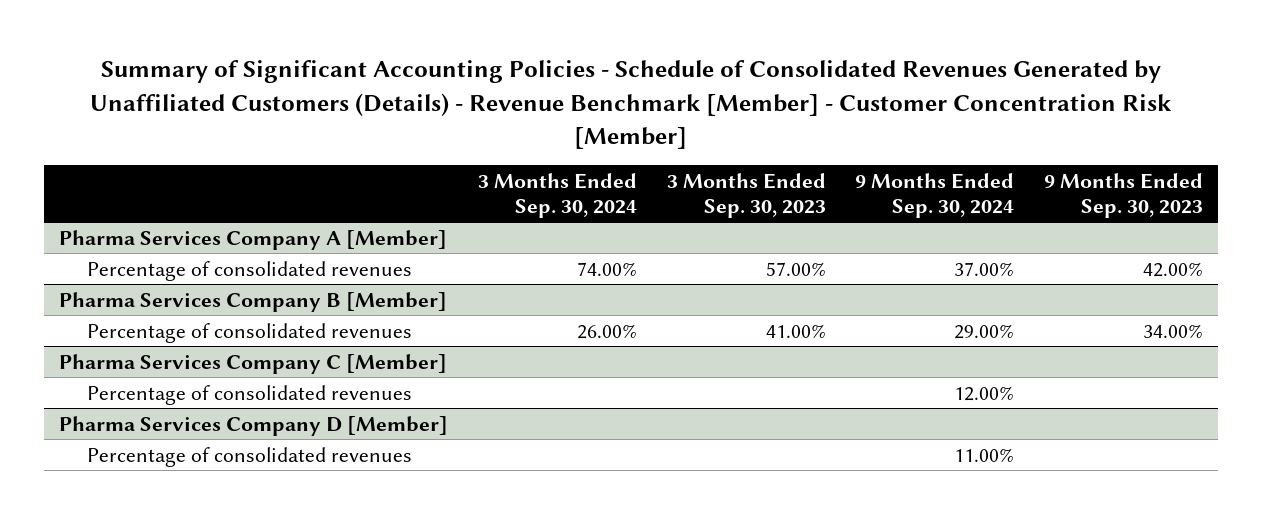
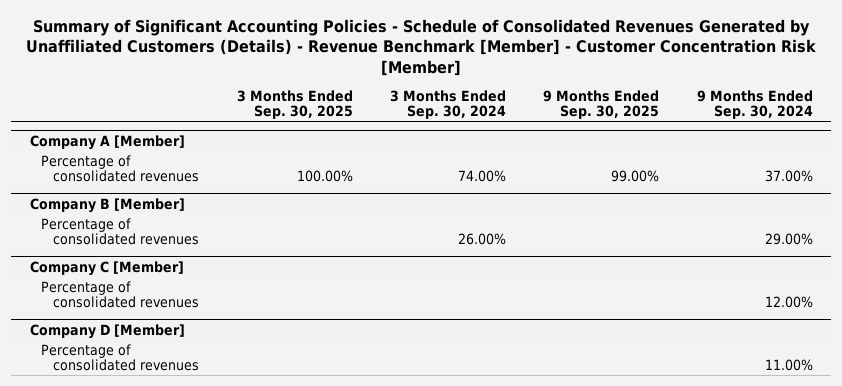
[666,172,826,218] 3 Months Ended Sep. 30, 2023 -> none
[1043,172,1203,218] 9 Months Ended Sep. 30, 2023 -> none
none -> [236,90,353,120] 3 Months Ended Sep. 30, 2025
none -> [543,90,660,120] 9 Months Ended Sep. 30, 2025
[59,229,448,250] Pharma Services Company A [Member] -> [29,134,185,150] Company A [Member]
[59,291,448,312] Pharma Services Company B [Member] -> [29,197,185,213] Company B [Member]
[59,353,448,374] Pharma Services Company C [Member] -> [29,260,184,276] Company C [Member]
[59,415,449,436] Pharma Services Company D [Member] -> [29,323,185,339] Company D [Member]

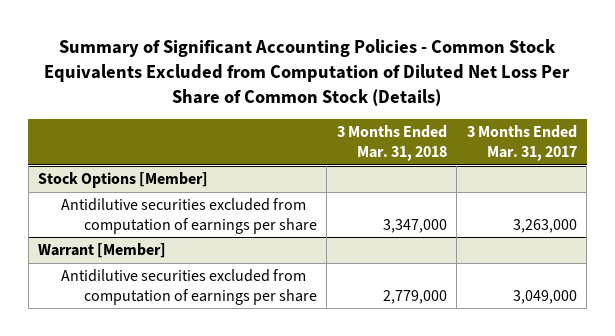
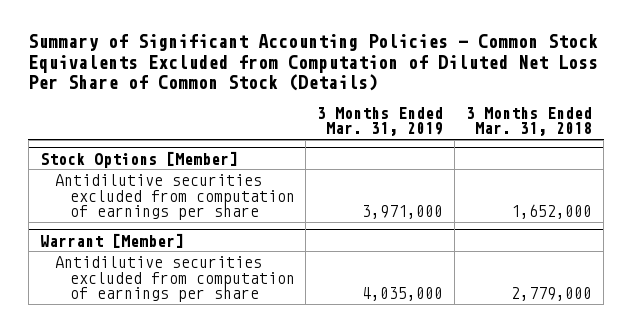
[466,125,577,162] 3 Months Ended Mar. 31, 2017 -> none
none -> [317,106,444,137] 3 Months Ended Mar. 31, 2019
[382,218,447,233] 3,347,000 -> [511,204,593,220] 1,652,000

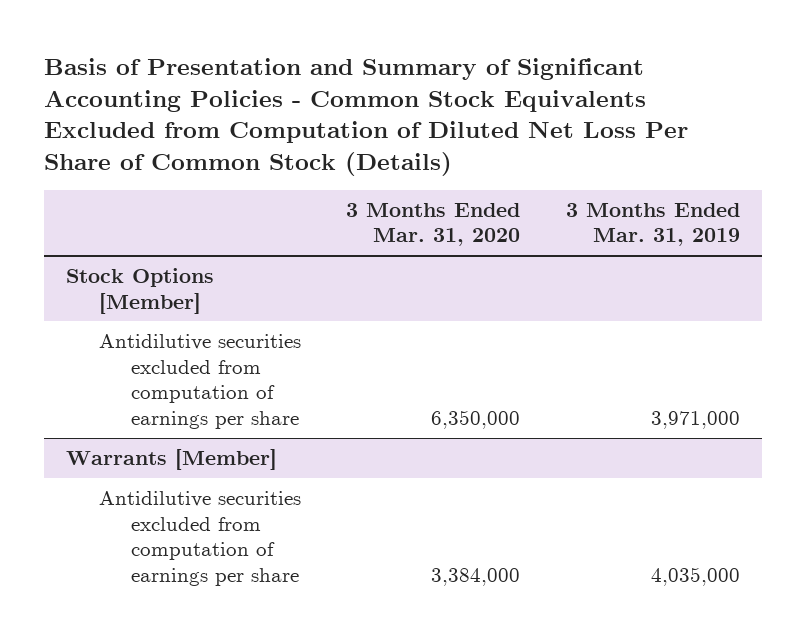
[28,34,599,91] Summary of Significant Accounting Policies - Common Stock Equivalents Excluded from Computation of Diluted Net Loss Per Share of Common Stock (Details) -> [43,58,688,176] Basis of Presentation and Summary of Significant Accounting Policies - Common Stock Equivalents Excluded from Computation of Diluted Net Loss Per Share of Common Stock (Details)
[466,106,593,137] 3 Months Ended Mar. 31, 2018 -> none
none -> [346,202,521,247] 3 Months Ended Mar. 31, 2020
[39,232,184,248] Warrant [Member] -> [66,448,278,470] Warrants [Member]

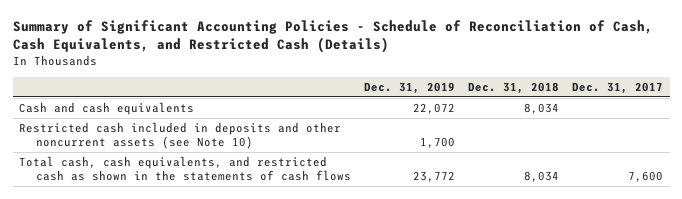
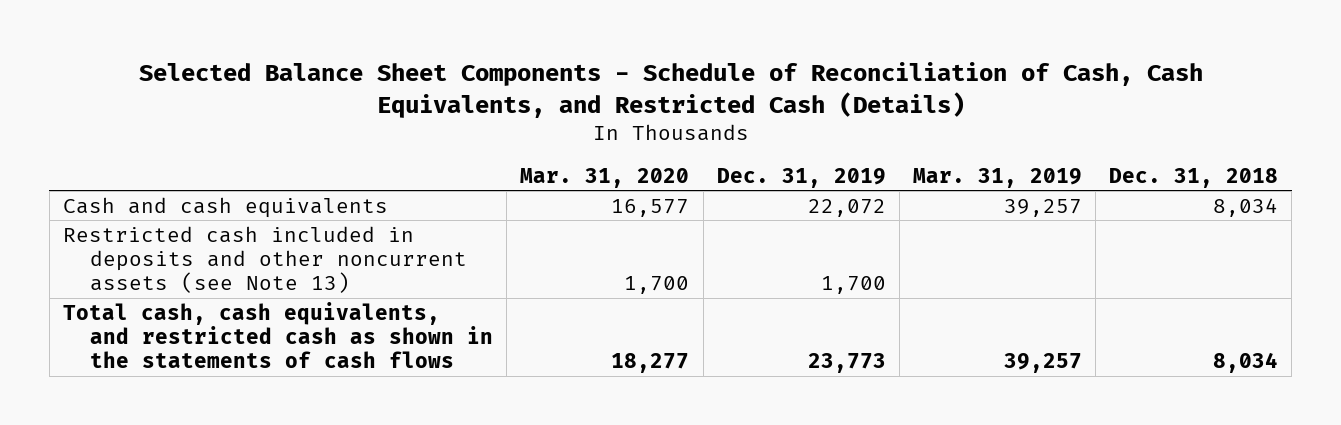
[12,19,653,54] Summary of Significant Accounting Policies - Schedule of Reconciliation of Cash, Cash Equivalents, and Restricted Cash (Details) -> [138,62,1203,118] Selected Balance Sheet Components - Schedule of Reconciliation of Cash, Cash Equivalents, and Restricted Cash (Details)
[572,81,664,94] Dec. 31, 2017 -> none
none -> [520,167,690,188] Mar. 31, 2020
none -> [912,167,1082,188] Mar. 31, 2019
[19,122,342,150] Restricted cash included in deposits and other noncurrent assets (see Note 10) -> [63,225,468,294] Restricted cash included in deposits and other noncurrent assets (see Note 13)
[413,171,456,183] 23,772 -> [807,353,886,374] 23,773

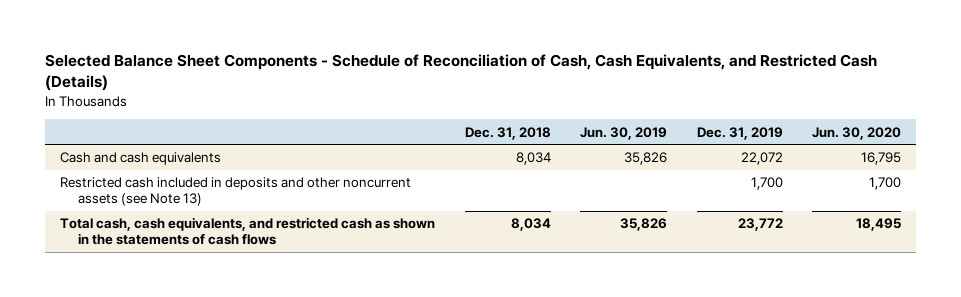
[520,167,690,188] Mar. 31, 2020 -> none
[912,167,1082,188] Mar. 31, 2019 -> none
none -> [580,126,668,140] Jun. 30, 2019
none -> [812,126,902,140] Jun. 30, 2020
[807,353,886,374] 23,773 -> [737,218,783,232] 23,772

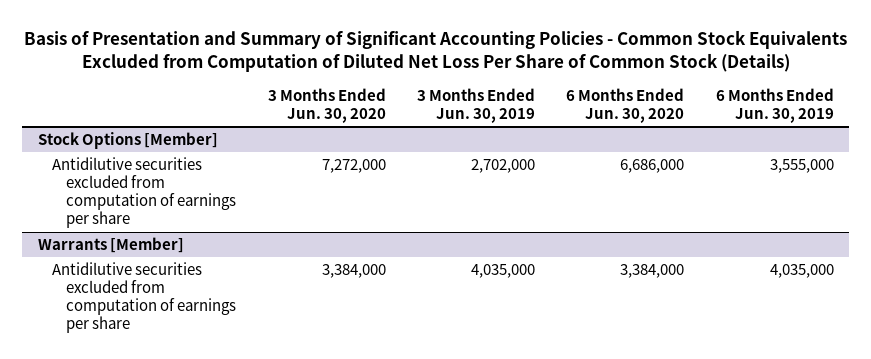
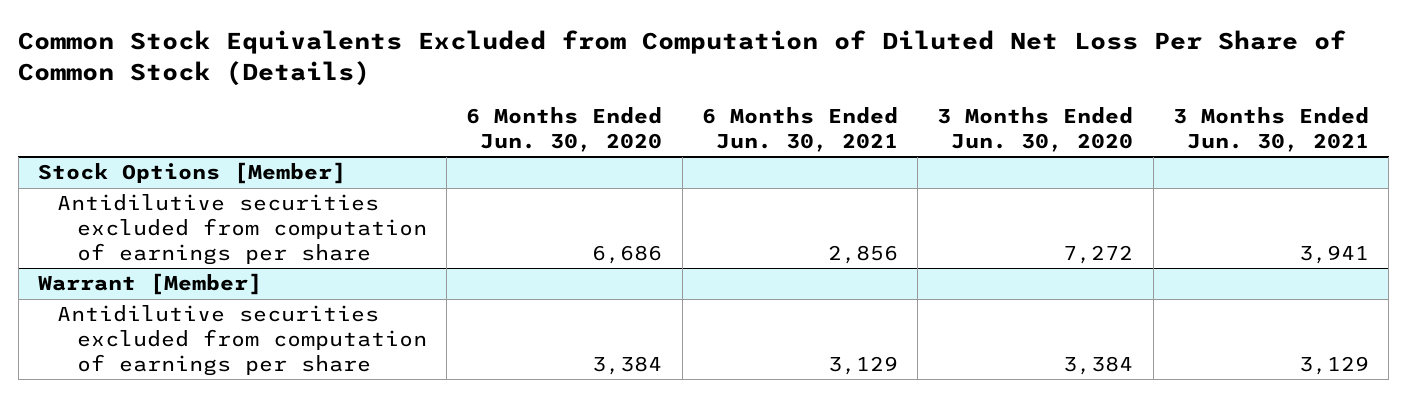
[23,30,847,73] Basis of Presentation and Summary of Significant Accounting Policies - Common Stock Equivalents Excluded from Computation of Diluted Net Loss Per Share of Common Stock (Details) -> [18,30,1347,87] Common Stock Equivalents Excluded from Computation of Diluted Net Loss Per Share of Common Stock (Details)
[416,87,535,124] 3 Months Ended Jun. 30, 2019 -> none
[715,87,834,124] 6 Months Ended Jun. 30, 2019 -> none
none -> [701,106,898,152] 6 Months Ended Jun. 30, 2021
none -> [1172,106,1369,152] 3 Months Ended Jun. 30, 2021
[321,159,386,174] 7,272,000 -> [1063,245,1134,265] 7,272
[620,159,685,174] 6,686,000 -> [592,245,663,265] 6,686
[37,237,184,254] Warrants [Member] -> [37,273,262,296] Warrant [Member]
[321,264,386,279] 3,384,000 -> [1063,356,1134,376] 3,384
[620,264,685,279] 3,384,000 -> [592,356,663,376] 3,384

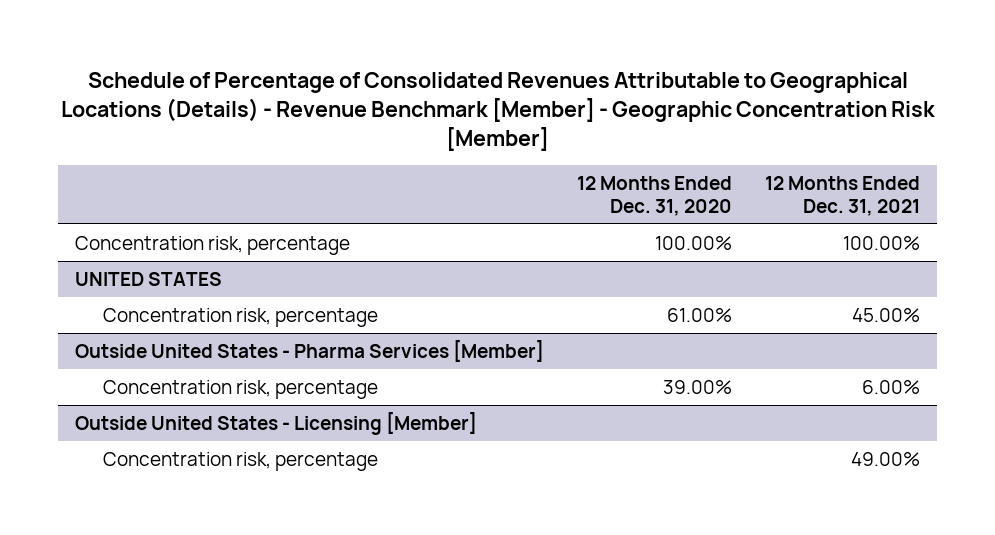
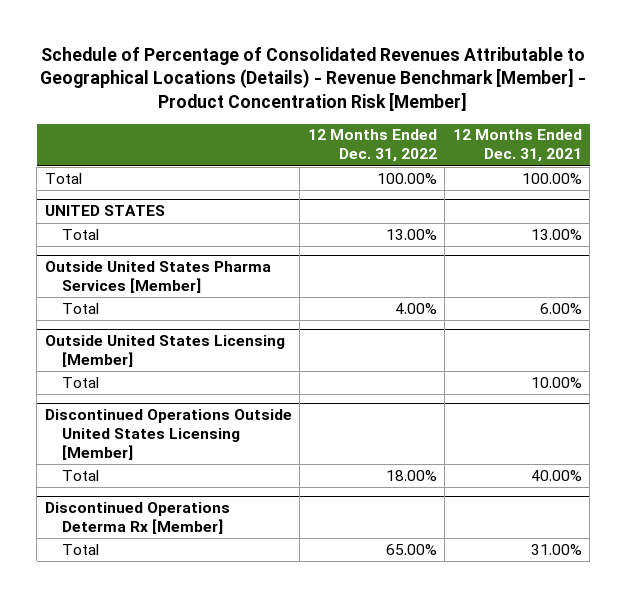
[60,71,935,152] Schedule of Percentage of Consolidated Revenues Attributable to Geographical Locations (Details) - Revenue Benchmark [Member] - Geographic Concentration Risk [Member] -> [40,46,587,112] Schedule of Percentage of Consolidated Revenues Attributable to Geographical Locations (Details) - Revenue Benchmark [Member] - Product Concentration Risk [Member]
[577,176,733,216] 12 Months Ended Dec. 31, 2020 -> none
none -> [307,129,437,163] 12 Months Ended Dec. 31, 2022
[74,235,350,255] Concentration risk, percentage -> [44,172,82,184] Total
[102,307,378,327] Concentration risk, percentage -> none
[102,451,378,471] Concentration risk, percentage -> none
none -> [61,228,99,240] Total
[74,339,544,362] Outside United States - Pharma Services [Member] -> [44,261,271,294] Outside United States Pharma Services [Member]
[102,379,378,399] Concentration risk, percentage -> [61,302,99,314] Total
[74,411,477,435] Outside United States - Licensing [Member] -> [44,335,285,368] Outside United States Licensing [Member]
none -> [61,376,99,388] Total
none -> [44,409,292,461] Discontinued Operations Outside United States Licensing [Member]
none -> [61,469,99,481] Total
none -> [44,502,230,535] Discontinued Operations Determa Rx [Member]
none -> [61,543,99,555] Total

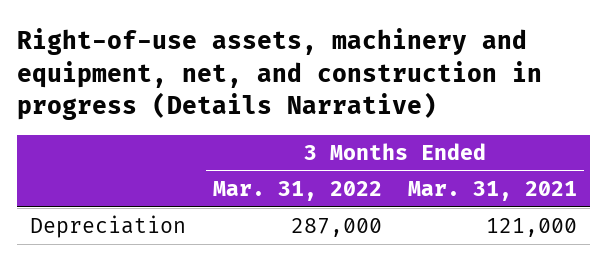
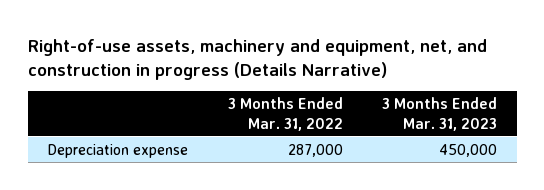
[408,181,578,202] Mar. 31, 2021 -> none
none -> [382,96,498,131] 3 Months Ended Mar. 31, 2023
[30,215,187,239] Depreciation -> [47,143,189,158] Depreciation expense

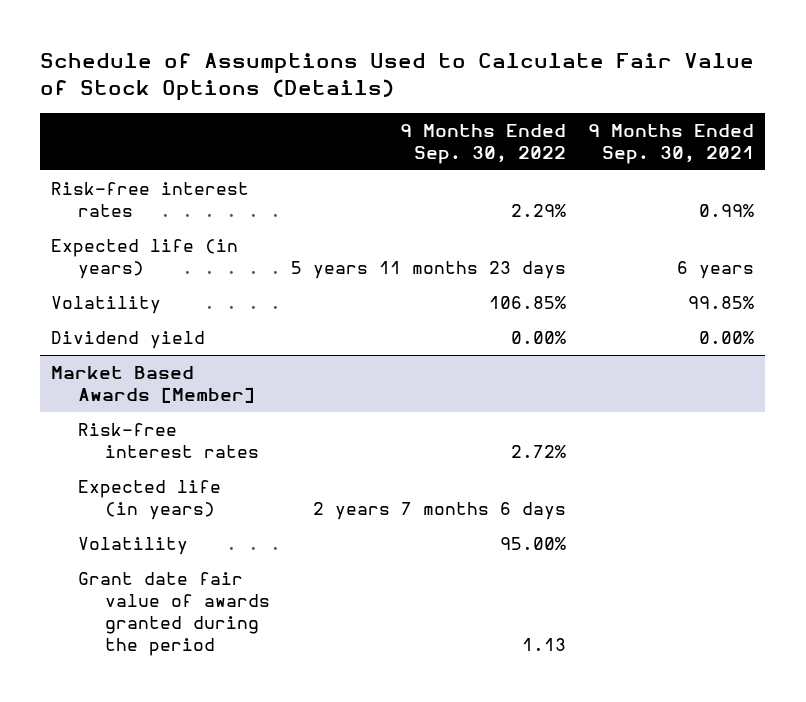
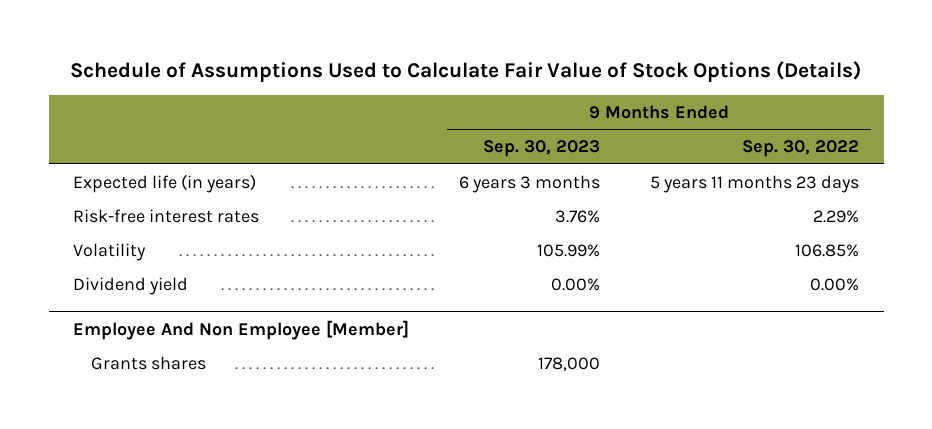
[588,123,755,164] 9 Months Ended Sep. 30, 2021 -> none
none -> [483,140,601,158] Sep. 30, 2023
[51,182,250,218] Risk-free interest rates -> [73,208,260,223] Risk-free interest rates
[51,366,256,404] Market Based Awards [Member] -> none
[78,423,259,459] Risk-free interest rates -> none
[78,480,222,521] Expected life (in years) -> none
[78,537,189,556] Volatility -> none
[78,572,270,656] Grant date fair value of awards granted during the period -> none
none -> [73,319,410,340] Employee And Non Employee [Member]
none -> [91,355,207,370] Grants shares

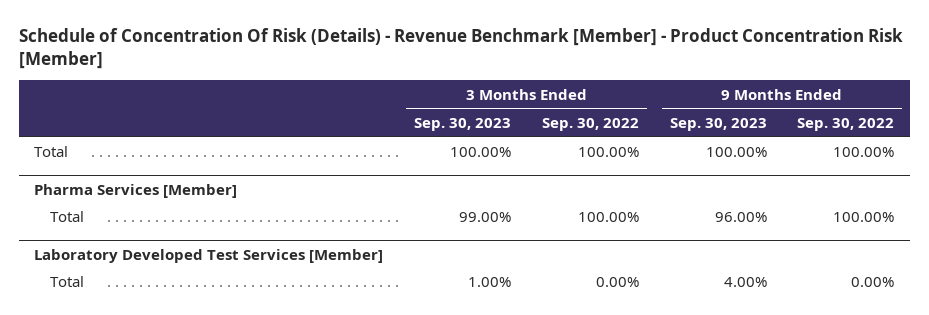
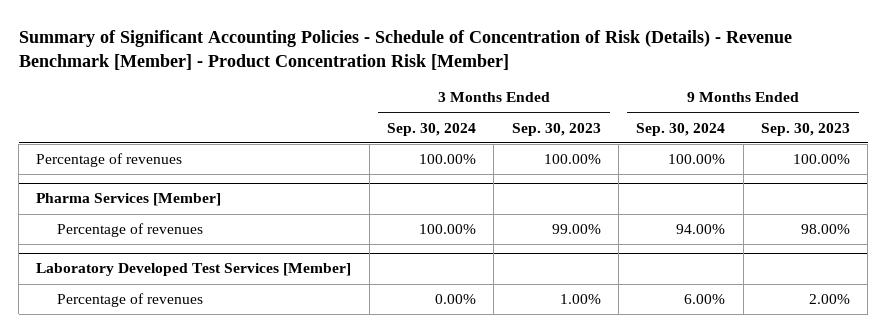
[18,28,903,70] Schedule of Concentration Of Risk (Details) - Revenue Benchmark [Member] - Product Concentration Risk [Member] -> [18,29,792,70] Summary of Significant Accounting Policies - Schedule of Concentration of Risk (Details) - Revenue Benchmark [Member] - Product Concentration Risk [Member]
[541,117,639,131] Sep. 30, 2022 -> none
[797,117,895,131] Sep. 30, 2022 -> none
none -> [387,122,477,136] Sep. 30, 2024
none -> [636,122,726,136] Sep. 30, 2024
[34,146,69,158] Total -> [36,153,183,168] Percentage of revenues
[49,211,84,223] Total -> none
none -> [56,223,203,238] Percentage of revenues
[49,276,84,288] Total -> none
none -> [56,293,203,308] Percentage of revenues

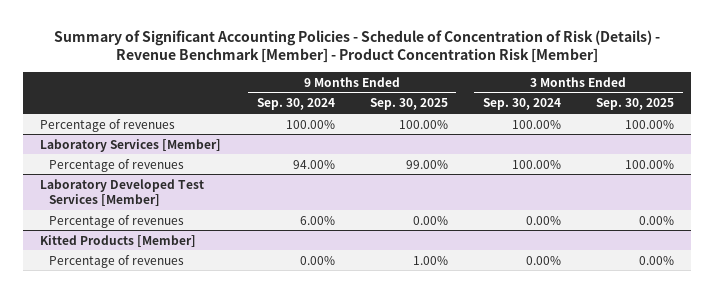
[511,122,601,136] Sep. 30, 2023 -> none
[760,122,850,136] Sep. 30, 2023 -> none
none -> [369,98,448,111] Sep. 30, 2025
none -> [595,98,674,111] Sep. 30, 2025
[36,193,222,207] Pharma Services [Member] -> [40,138,222,152] Laboratory Services [Member]
none -> [40,234,197,247] Kitted Products [Member]
none -> [48,254,184,268] Percentage of revenues

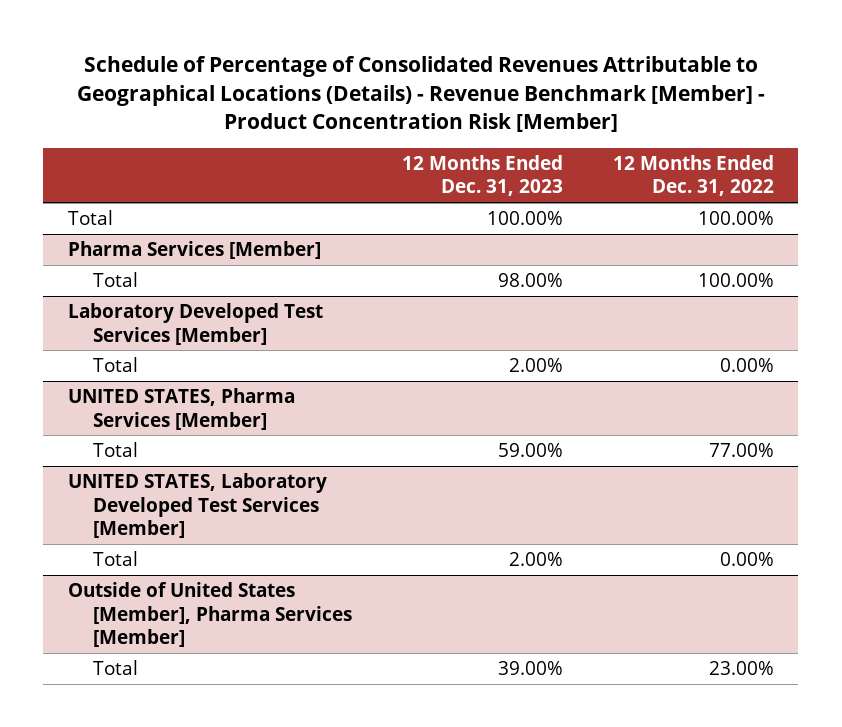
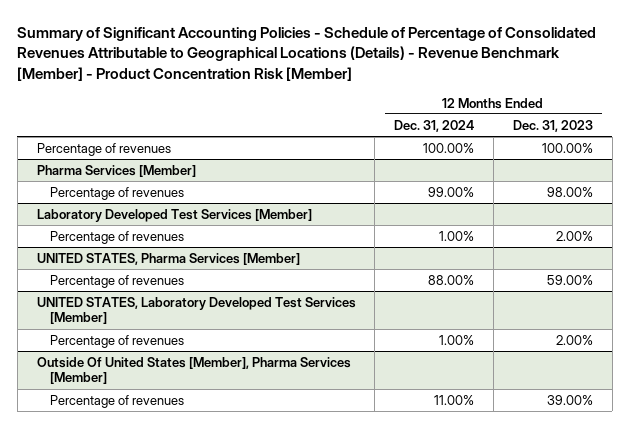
[76,55,765,133] Schedule of Percentage of Consolidated Revenues Attributable to Geographical Locations (Details) - Revenue Benchmark [Member] - Product Concentration Risk [Member] -> [17,26,597,81] Summary of Significant Accounting Policies - Schedule of Percentage of Consolidated Revenues Attributable to Geographical Locations (Details) - Revenue Benchmark [Member] - Product Concentration Risk [Member]
[612,154,774,197] 12 Months Ended Dec. 31, 2022 -> none
none -> [394,119,475,132] Dec. 31, 2024
[68,210,114,226] Total -> [36,142,171,156] Percentage of revenues
[92,272,138,288] Total -> [49,186,184,200] Percentage of revenues
[92,357,138,373] Total -> [49,230,184,244] Percentage of revenues
[92,442,138,458] Total -> [49,274,184,288] Percentage of revenues
[92,551,138,567] Total -> [49,334,184,348] Percentage of revenues
[68,582,352,648] Outside of United States [Member], Pharma Services [Member] -> [36,356,351,385] Outside Of United States [Member], Pharma Services [Member]
[92,660,138,676] Total -> [49,394,184,408] Percentage of revenues

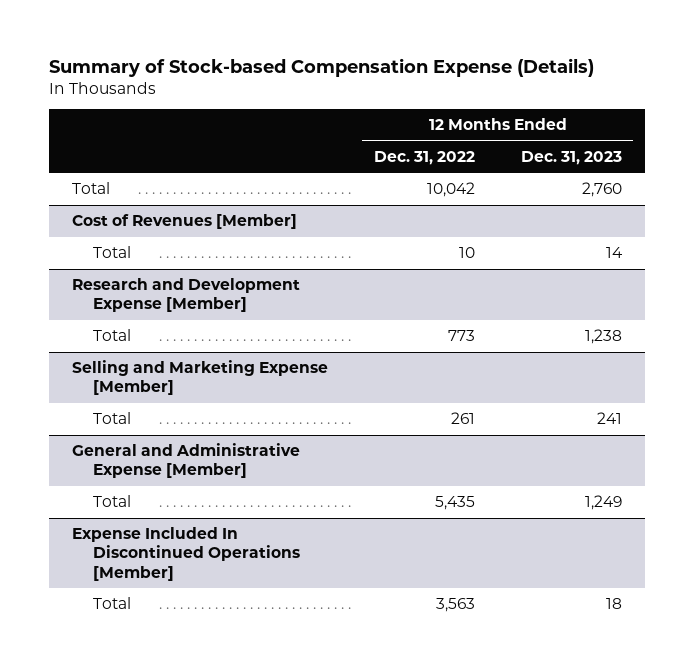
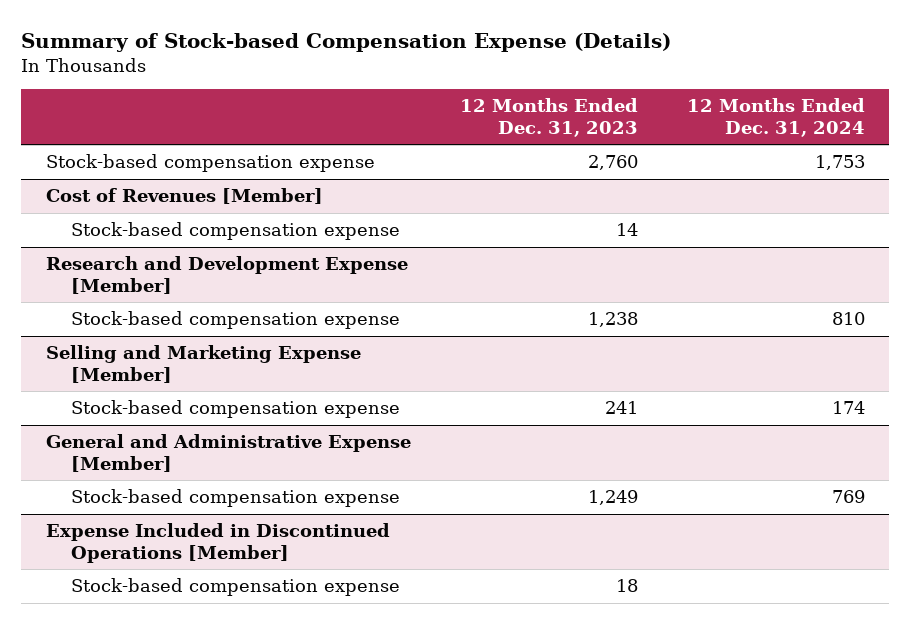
[373,150,475,165] Dec. 31, 2022 -> none
none -> [686,97,865,137] 12 Months Ended Dec. 31, 2024
[71,182,110,195] Total -> [45,154,375,173] Stock-based compensation expense
[93,246,132,259] Total -> [70,222,400,241] Stock-based compensation expense
[93,329,132,342] Total -> [70,311,400,330] Stock-based compensation expense
[93,412,132,425] Total -> [70,400,400,419] Stock-based compensation expense
[93,495,132,508] Total -> [70,489,400,508] Stock-based compensation expense
[71,527,301,581] Expense Included In Discontinued Operations [Member] -> [45,523,390,563] Expense Included in Discontinued Operations [Member]
[93,597,132,610] Total -> [70,578,400,597] Stock-based compensation expense

